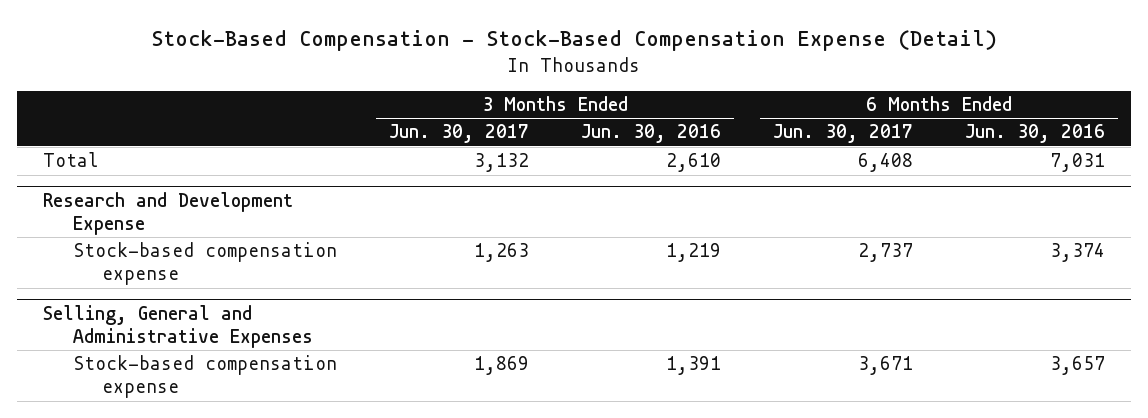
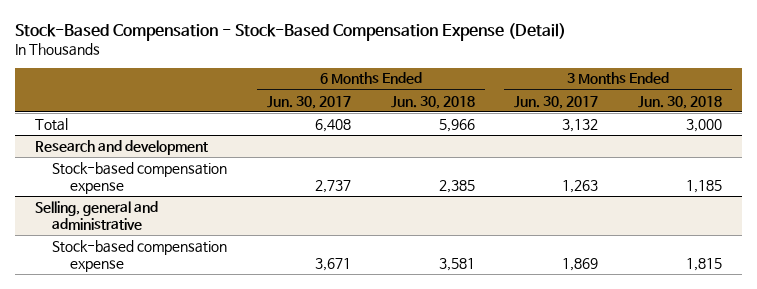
[580,124,721,144] Jun. 30, 2016 -> none
[964,124,1105,144] Jun. 30, 2016 -> none
none -> [390,95,475,109] Jun. 30, 2018
none -> [637,95,722,109] Jun. 30, 2018
[43,191,294,235] Research and Development Expense -> [34,139,208,155] Research and development
[43,304,313,348] Selling, General and Administrative Expenses -> [34,200,158,230] Selling, general and administrative

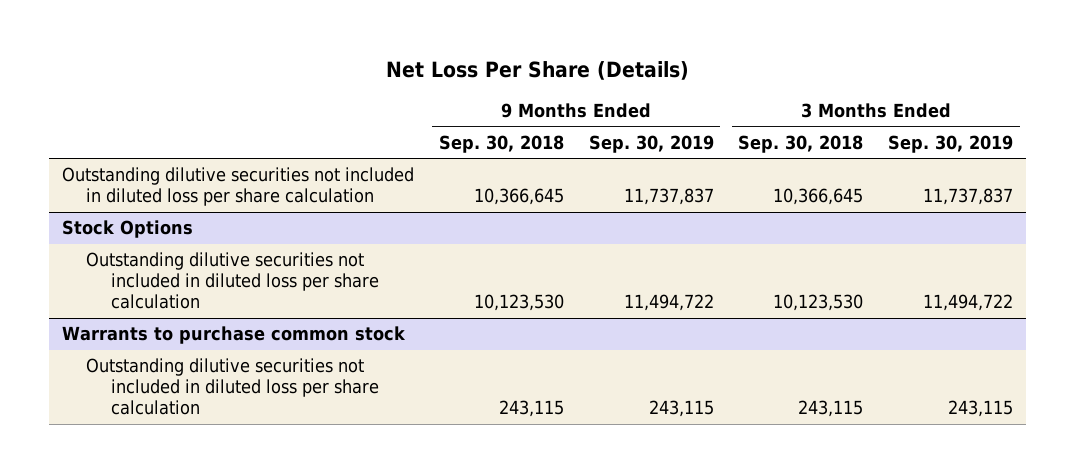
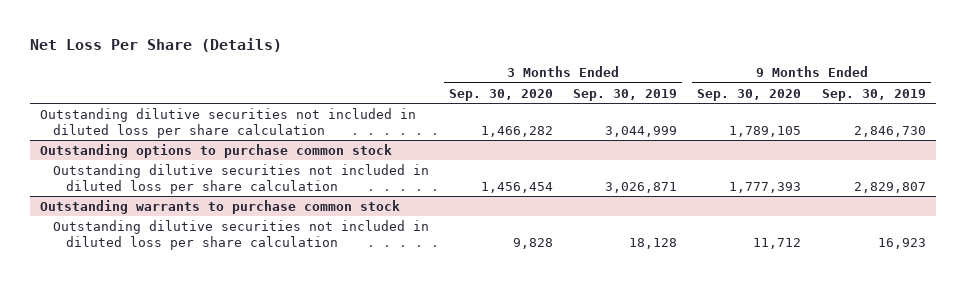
[438,135,564,154] Sep. 30, 2018 -> none
[738,135,864,154] Sep. 30, 2018 -> none
none -> [449,88,554,101] Sep. 30, 2020
none -> [697,88,802,101] Sep. 30, 2020
[623,188,714,206] 11,737,837 -> [853,125,926,137] 2,846,730
[923,188,1014,206] 11,737,837 -> [605,125,678,137] 3,044,999
[61,220,193,239] Stock Options -> [39,143,392,158] Outstanding options to purchase common stock
[623,294,714,312] 11,494,722 -> [853,181,926,193] 2,829,807
[923,294,1014,312] 11,494,722 -> [605,181,678,193] 3,026,871
[61,326,406,345] Warrants to purchase common stock -> [39,199,400,214] Outstanding warrants to purchase common stock
[648,400,714,418] 243,115 -> [877,237,926,249] 16,923
[948,400,1014,418] 243,115 -> [629,237,678,249] 18,128

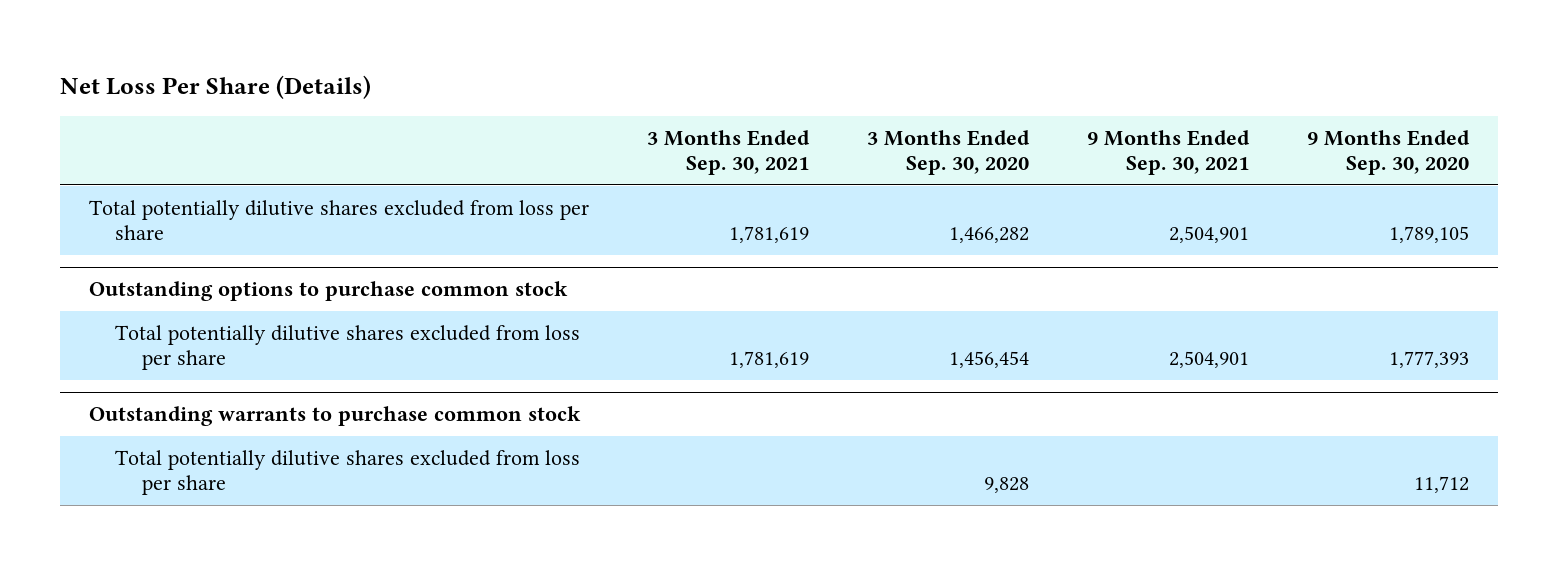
[573,88,678,101] Sep. 30, 2019 -> none
[821,88,926,101] Sep. 30, 2019 -> none
none -> [647,129,811,176] 3 Months Ended Sep. 30, 2021
none -> [1087,129,1251,176] 9 Months Ended Sep. 30, 2021
[39,107,416,138] Outstanding dilutive securities not included in diluted loss per share calculation -> [89,199,590,241] Total potentially dilutive shares excluded from loss per share
[52,163,429,194] Outstanding dilutive securities not included in diluted loss per share calculation -> [115,324,581,371] Total potentially dilutive shares excluded from loss per share
[52,219,429,250] Outstanding dilutive securities not included in diluted loss per share calculation -> [115,449,581,496] Total potentially dilutive shares excluded from loss per share

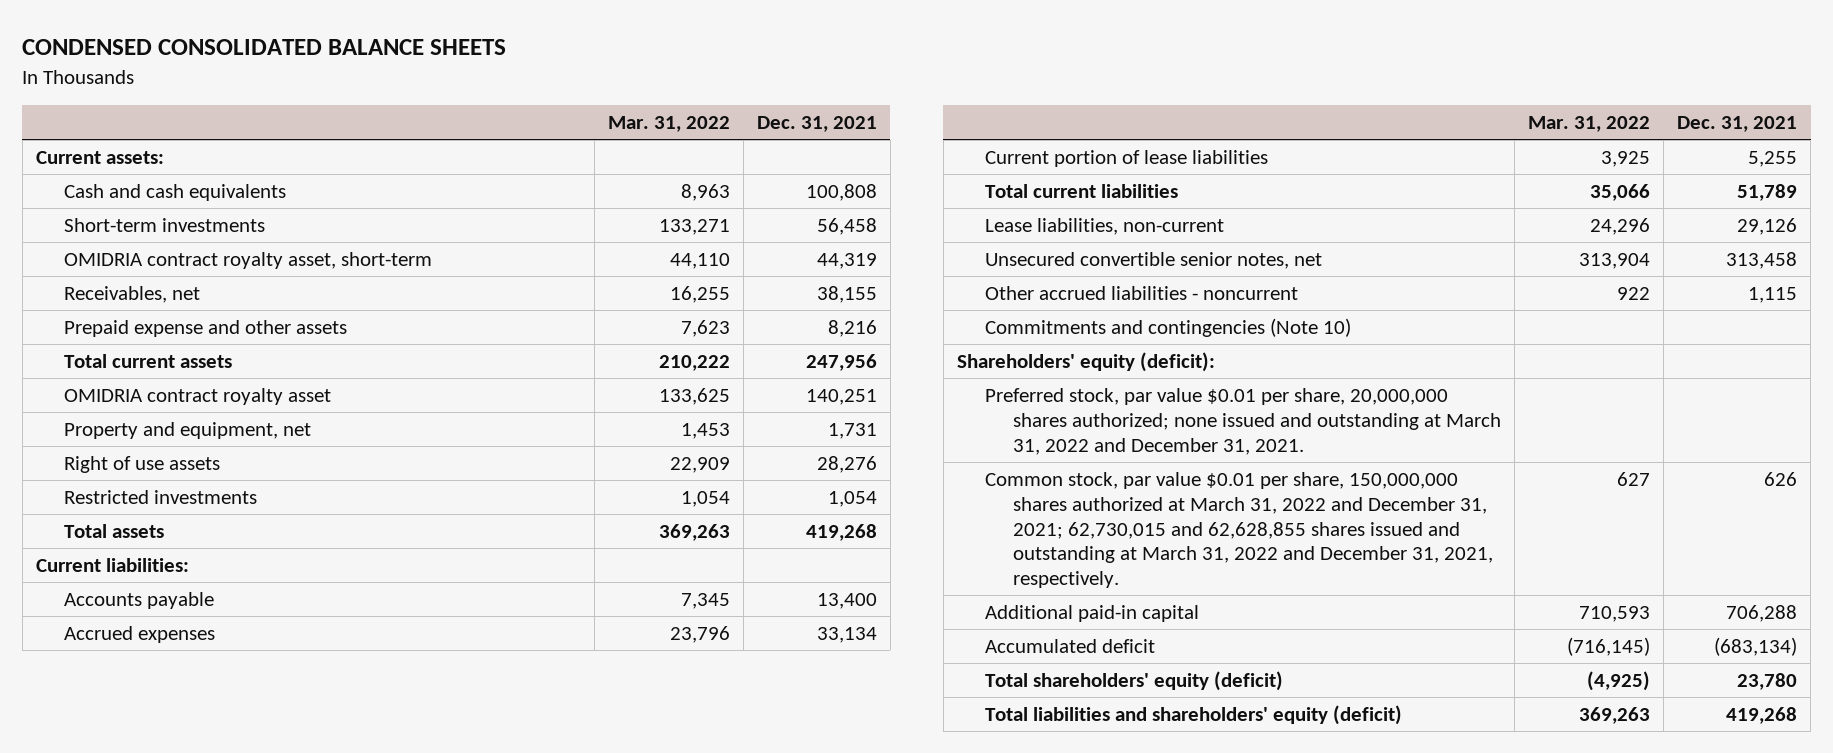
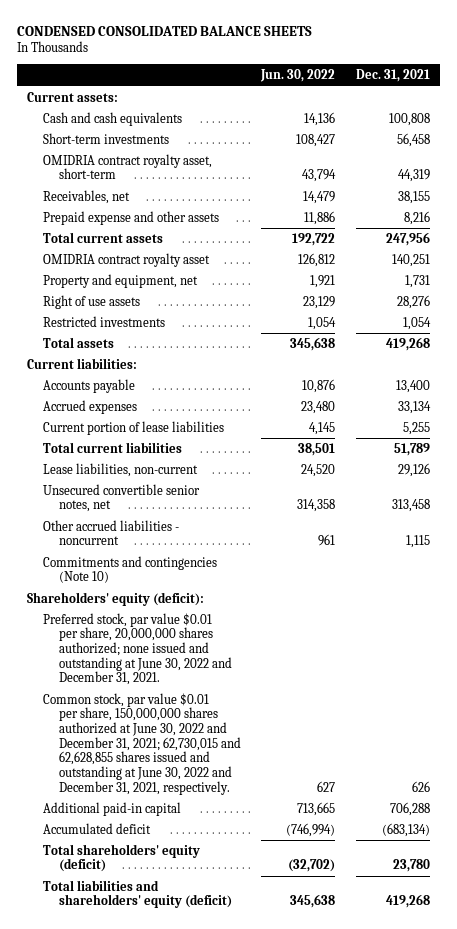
[607,116,730,133] Mar. 31, 2022 -> none
none -> [260,69,336,83] Jun. 30, 2022
[985,388,1502,455] Preferred stock, par value $0.01 per share, 20,000,000 shares authorized; none issued and outstanding at March 31, 2022 and December 31, 2021. -> [42,612,232,686] Preferred stock, par value $0.01 per share, 20,000,000 shares authorized; none issued and outstanding at June 30, 2022 and December 31, 2021.
[985,472,1494,589] Common stock, par value $0.01 per share, 150,000,000 shares authorized at March 31, 2022 and December 31, 2021; 62,730,015 and 62,628,855 shares issued and outstanding at March 31, 2022 and December 31, 2021, respectively. -> [42,692,241,795] Common stock, par value $0.01 per share, 150,000,000 shares authorized at June 30, 2022 and December 31, 2021; 62,730,015 and 62,628,855 shares issued and outstanding at June 30, 2022 and December 31, 2021, respectively.

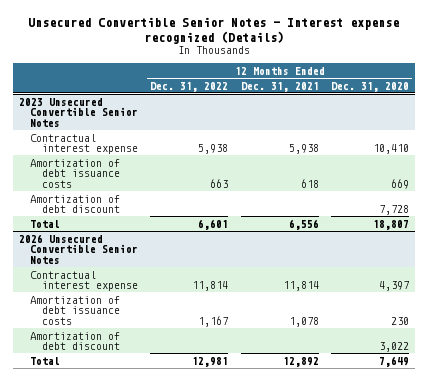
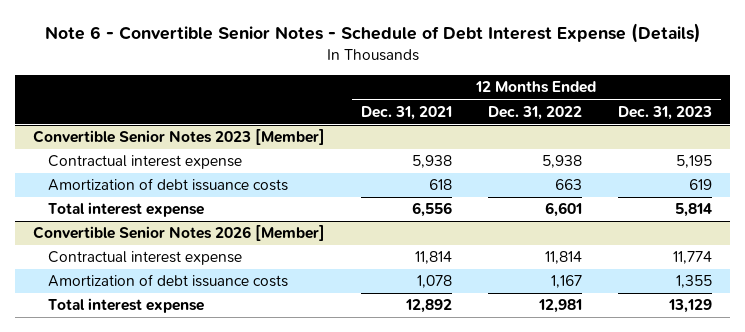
[27,17,399,44] Unsecured Convertible Senior Notes - Interest expense recognized (Details) -> [44,23,701,44] Note 6 - Convertible Senior Notes - Schedule of Debt Interest Expense (Details)
[330,81,409,92] Dec. 31, 2020 -> none
none -> [617,105,712,120] Dec. 31, 2023
[19,97,139,127] 2023 Unsecured Convertible Senior Notes -> [33,129,326,146] Convertible Senior Notes 2023 [Member]
[30,194,121,214] Amortization of debt discount -> none
[30,219,61,228] Total -> [47,202,204,218] Total interest expense
[19,233,139,264] 2026 Unsecured Convertible Senior Notes -> [33,225,326,242] Convertible Senior Notes 2026 [Member]
[30,331,121,351] Amortization of debt discount -> none
[30,356,61,365] Total -> [47,298,204,314] Total interest expense

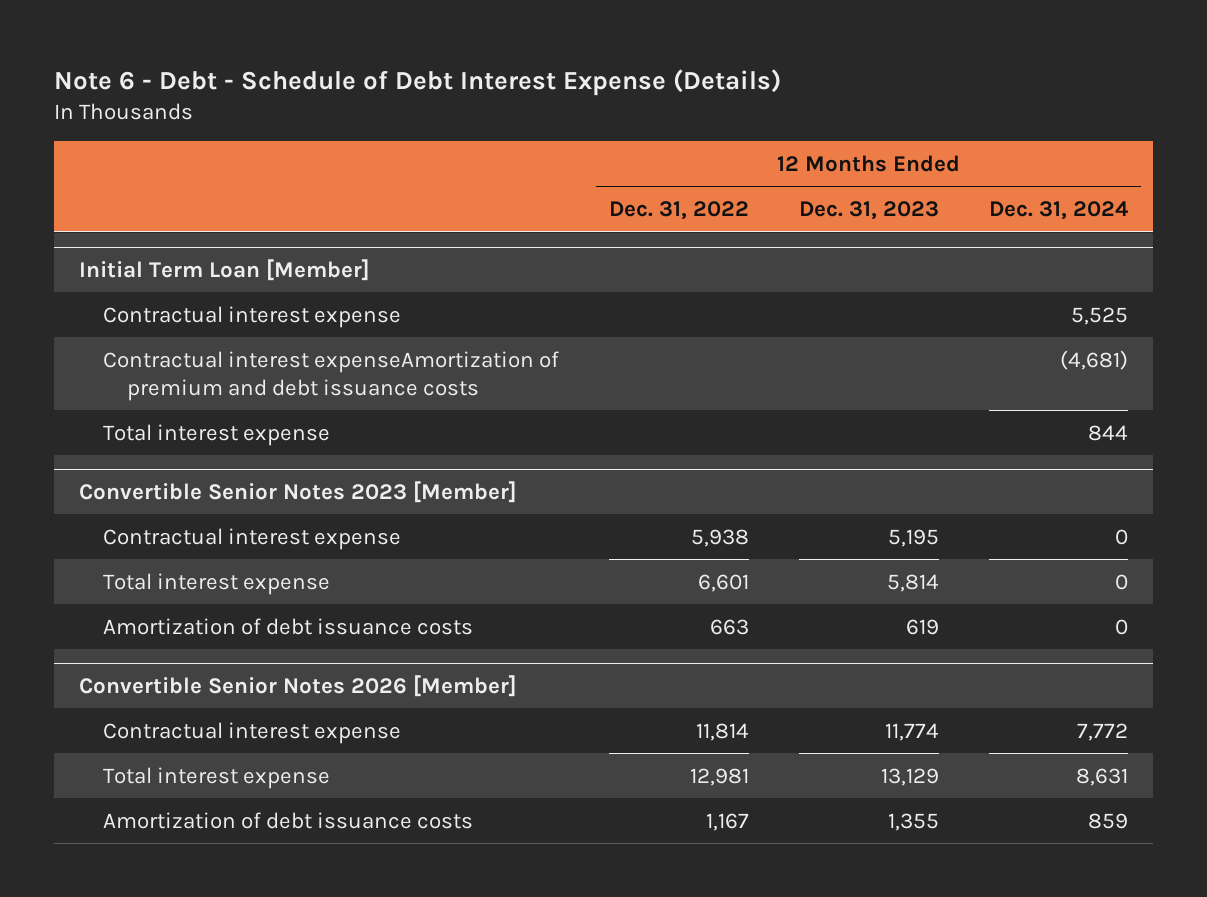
[44,23,701,44] Note 6 - Convertible Senior Notes - Schedule of Debt Interest Expense (Details) -> [53,68,781,96] Note 6 - Debt - Schedule of Debt Interest Expense (Details)
[361,105,453,120] Dec. 31, 2021 -> none
none -> [989,201,1130,221] Dec. 31, 2024
none -> [78,258,370,281] Initial Term Loan [Member]
none -> [102,305,401,328] Contractual interest expense
none -> [102,350,559,401] Contractual interest expenseAmortization of premium and debt issuance costs
none -> [102,423,330,446] Total interest expense
[47,178,288,192] Amortization of debt issuance costs -> [102,617,473,635] Amortization of debt issuance costs
[47,274,288,288] Amortization of debt issuance costs -> [102,811,473,829] Amortization of debt issuance costs

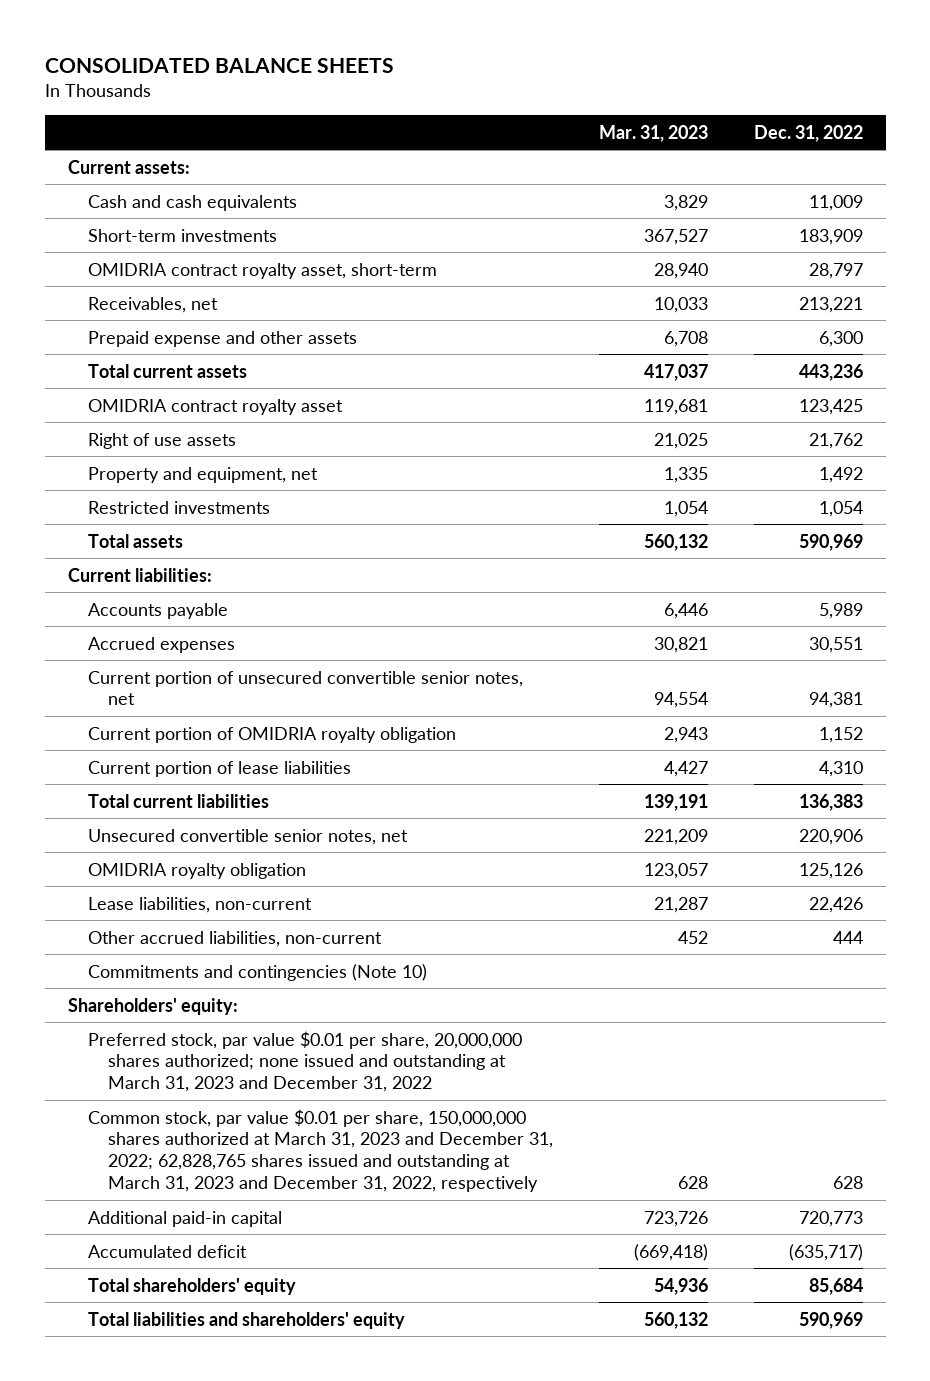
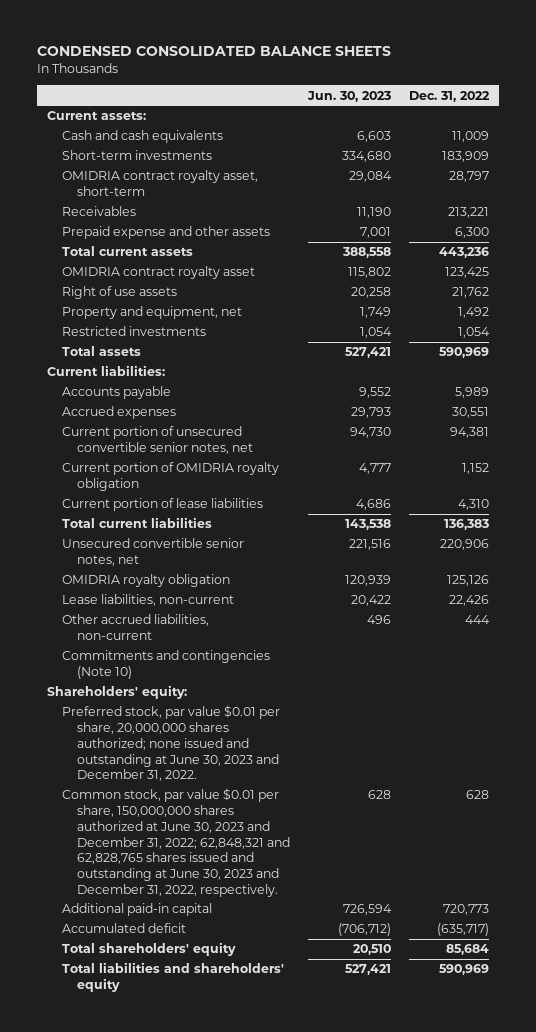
[44,57,394,73] CONSOLIDATED BALANCE SHEETS -> [37,46,392,57] CONDENSED CONSOLIDATED BALANCE SHEETS
[598,124,708,142] Mar. 31, 2023 -> none
none -> [307,90,392,102] Jun. 30, 2023
[87,296,218,313] Receivables, net -> [61,206,136,217] Receivables
[87,1030,522,1093] Preferred stock, par value $0.01 per share, 20,000,000 shares authorized; none issued and outstanding at March 31, 2023 and December 31, 2022 -> [61,705,280,782] Preferred stock, par value $0.01 per share, 20,000,000 shares authorized; none issued and outstanding at June 30, 2023 and December 31, 2022.
[87,1108,554,1193] Common stock, par value $0.01 per share, 150,000,000 shares authorized at March 31, 2023 and December 31, 2022; 62,828,765 shares issued and outstanding at March 31, 2023 and December 31, 2022, respectively -> [61,788,290,897] Common stock, par value $0.01 per share, 150,000,000 shares authorized at June 30, 2023 and December 31, 2022; 62,848,321 and 62,828,765 shares issued and outstanding at June 30, 2023 and December 31, 2022, respectively.

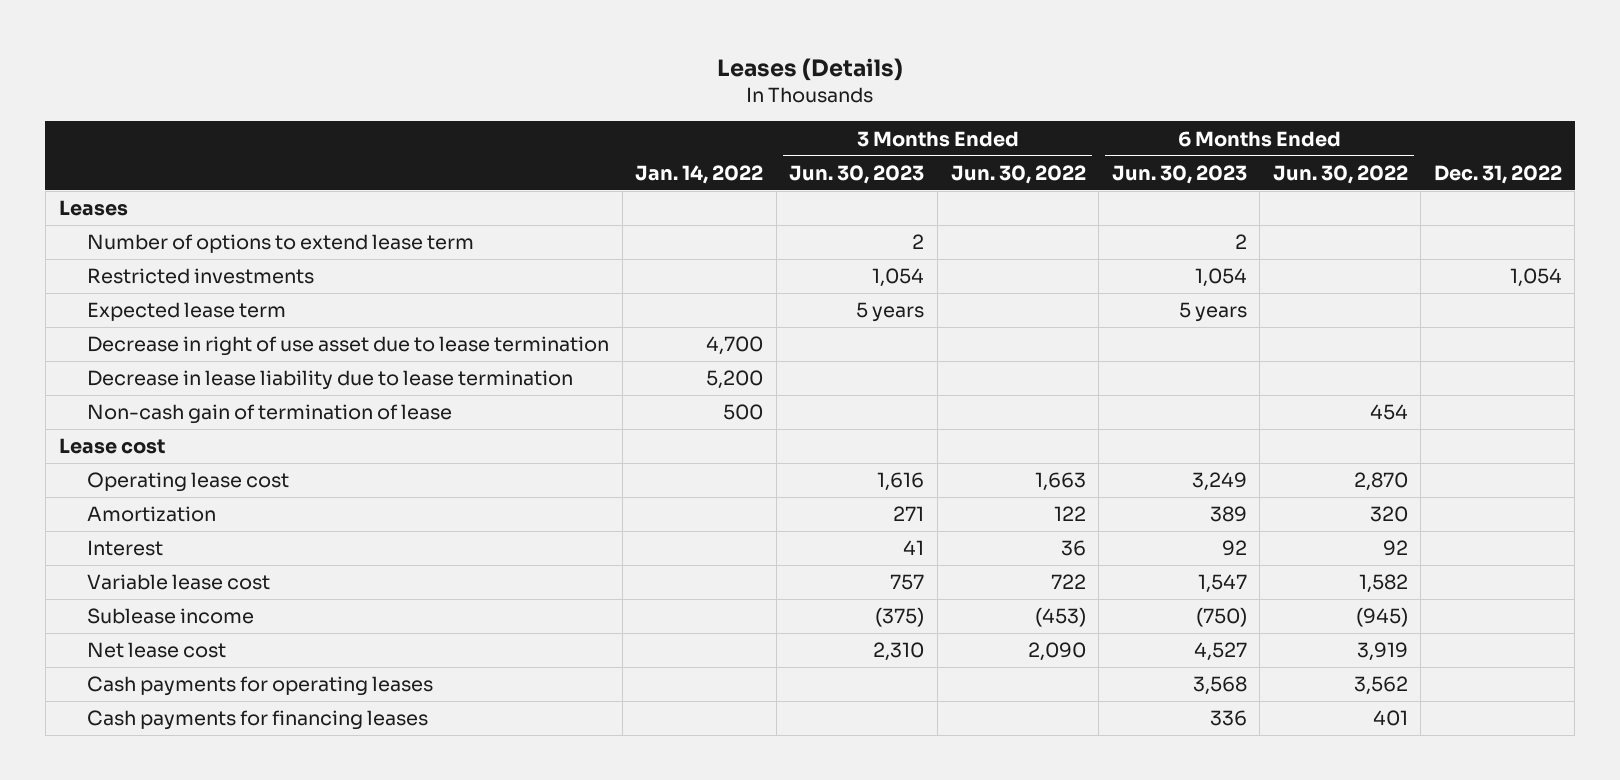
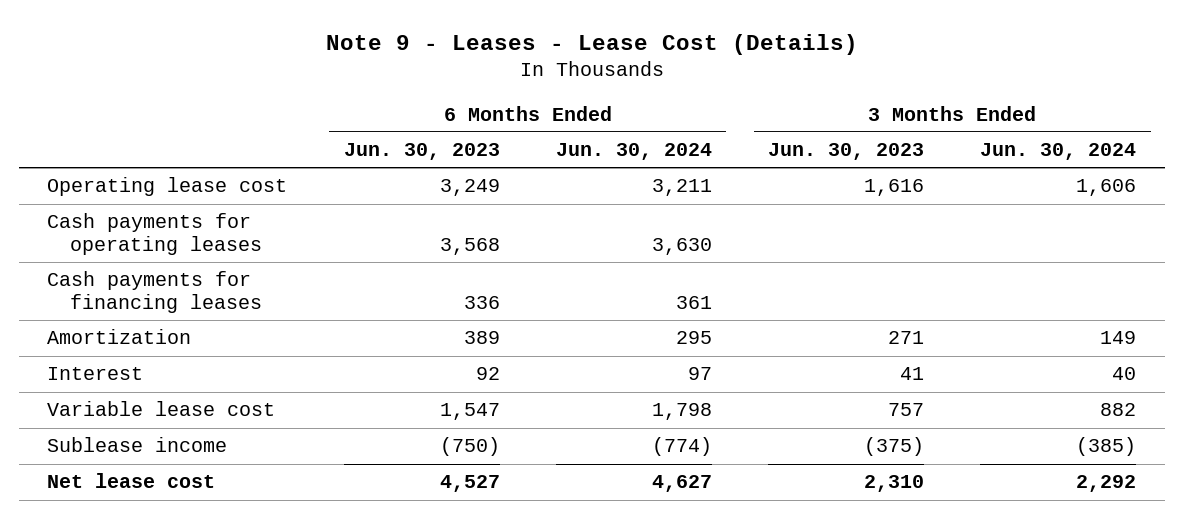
[717,57,904,81] Leases (Details) -> [325,33,858,55] Note 9 - Leases - Lease Cost (Details)
[635,164,764,184] Jan. 14, 2022 -> none
[950,164,1086,184] Jun. 30, 2022 -> none
[1272,164,1408,184] Jun. 30, 2022 -> none
[1433,164,1562,184] Dec. 31, 2022 -> none
none -> [555,143,712,161] Jun. 30, 2024
none -> [980,143,1137,161] Jun. 30, 2024
[58,200,128,217] Leases -> none
[87,234,475,254] Number of options to extend lease term -> none
[87,268,315,285] Restricted investments -> none
[87,302,287,322] Expected lease term -> none
[87,336,610,357] Decrease in right of use asset due to lease termination -> none
[87,370,574,391] Decrease in lease liability due to lease termination -> none
[87,404,453,425] Non-cash gain of termination of lease -> none
[58,438,165,455] Lease cost -> none
[87,676,434,697] Cash payments for operating leases -> [47,213,262,256] Cash payments for operating leases
[87,710,429,731] Cash payments for financing leases -> [47,271,262,314] Cash payments for financing leases

